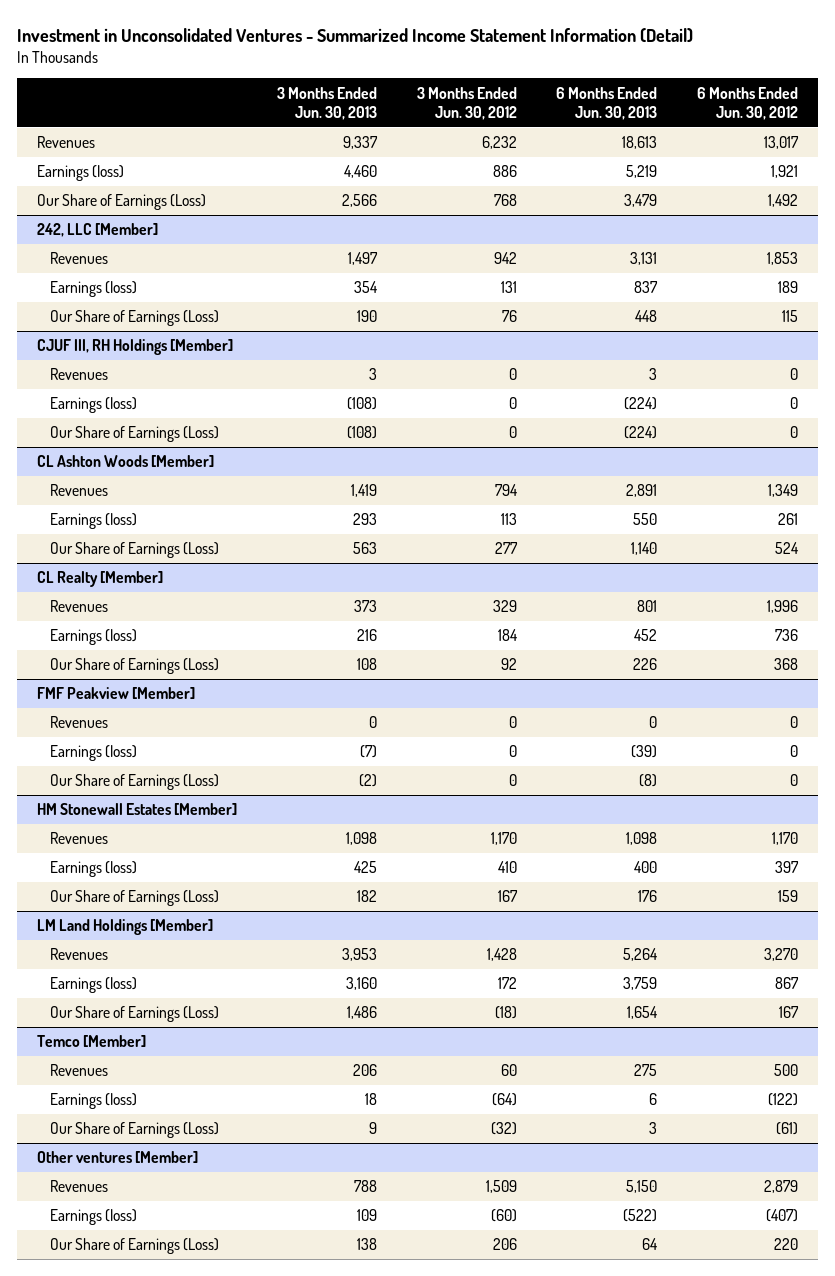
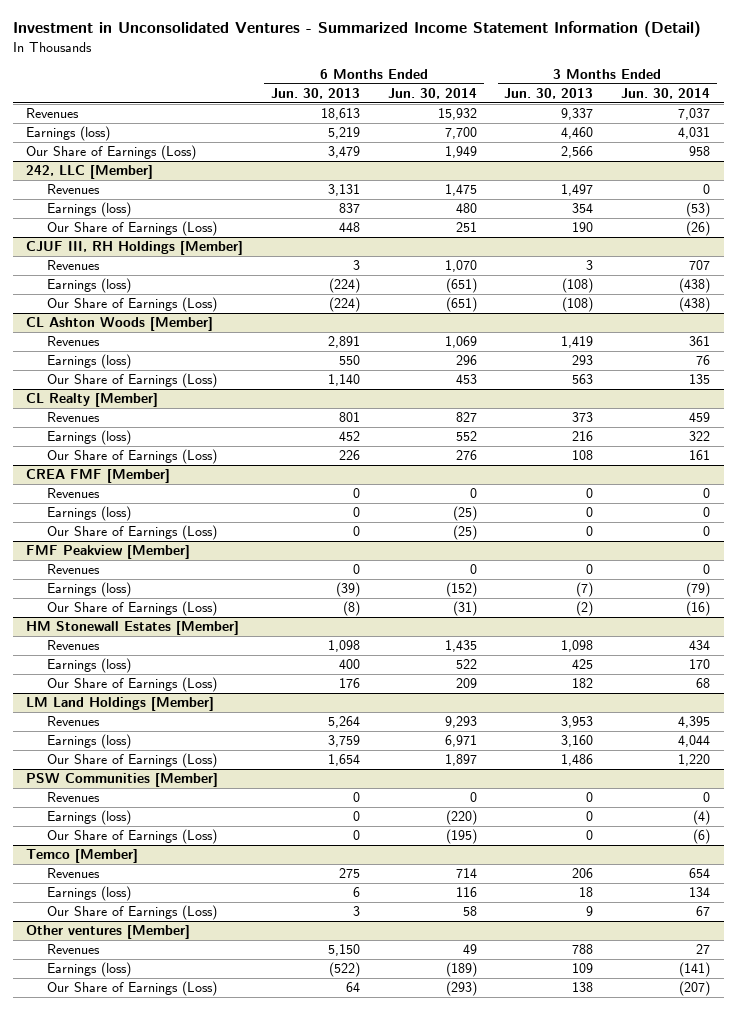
[416,86,517,120] 3 Months Ended Jun. 30, 2012 -> none
[697,86,799,120] 6 Months Ended Jun. 30, 2012 -> none
none -> [387,88,477,100] Jun. 30, 2014
none -> [621,88,711,100] Jun. 30, 2014
none -> [26,469,171,484] CREA FMF [Member]
none -> [47,488,101,499] Revenues
none -> [47,506,132,522] Earnings (loss)
none -> [47,525,218,541] Our Share of Earnings (Loss)
none -> [26,773,219,788] PSW Communities [Member]
none -> [47,792,101,803] Revenues
none -> [47,810,132,826] Earnings (loss)
none -> [47,829,218,845] Our Share of Earnings (Loss)

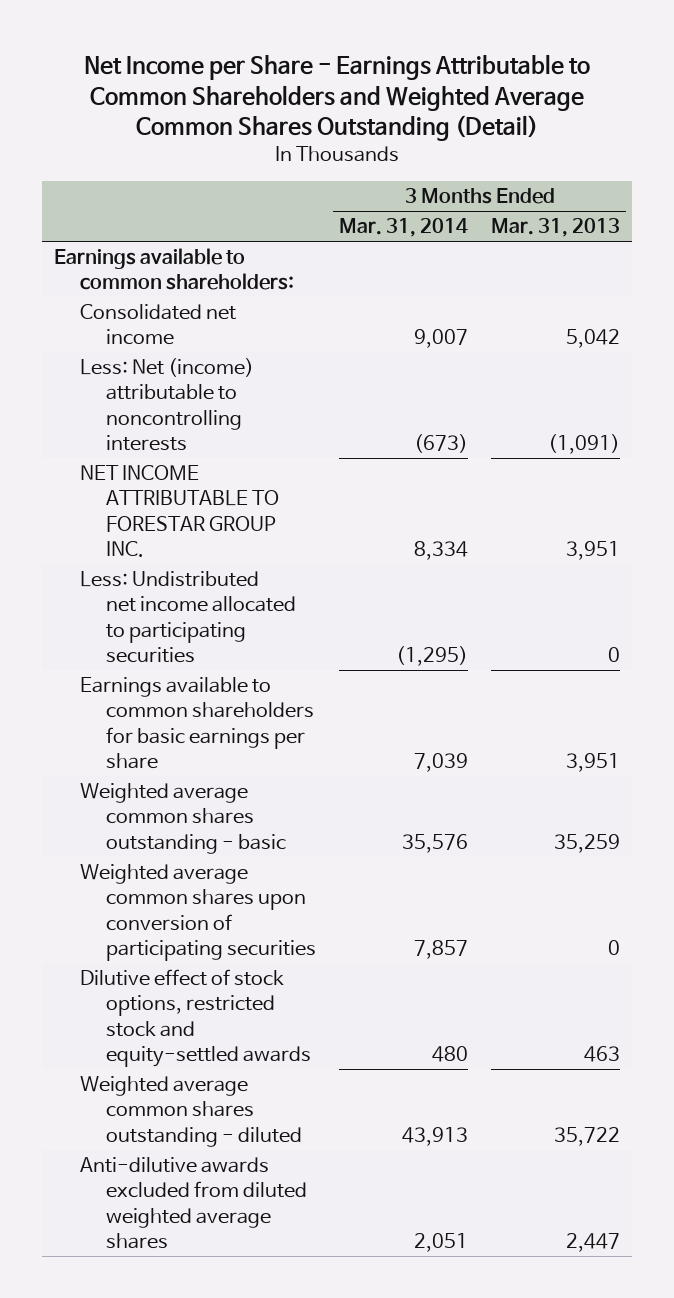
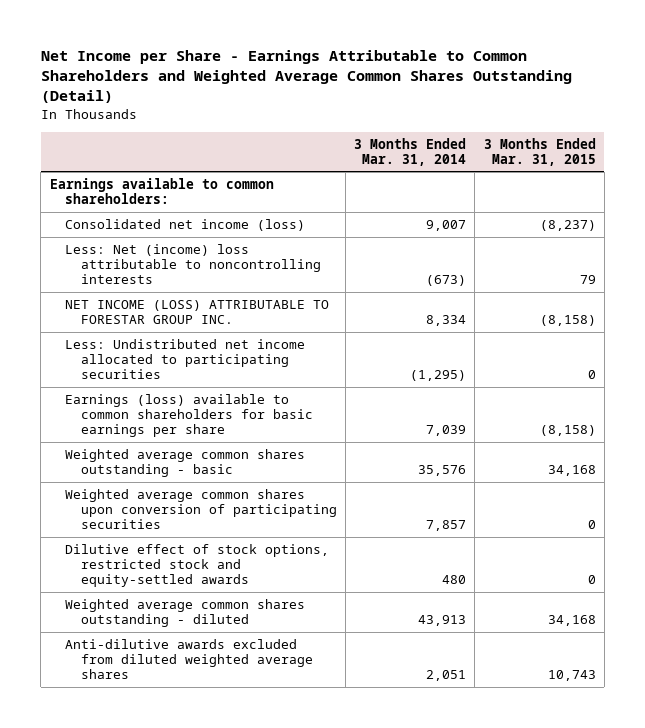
[491,218,621,238] Mar. 31, 2013 -> none
none -> [483,137,596,166] 3 Months Ended Mar. 31, 2015
[79,304,236,346] Consolidated net income -> [65,219,306,232] Consolidated net income (loss)
[79,358,254,451] Less: Net (income) attributable to noncontrolling interests -> [65,244,321,285] Less: Net (income) loss attributable to noncontrolling interests
[79,465,279,557] NET INCOME ATTRIBUTABLE TO FORESTAR GROUP INC. -> [65,300,330,325] NET INCOME (LOSS) ATTRIBUTABLE TO FORESTAR GROUP INC.
[79,677,314,769] Earnings available to common shareholders for basic earnings per share -> [65,394,313,438] Earnings (loss) available to common shareholders for basic earnings per share

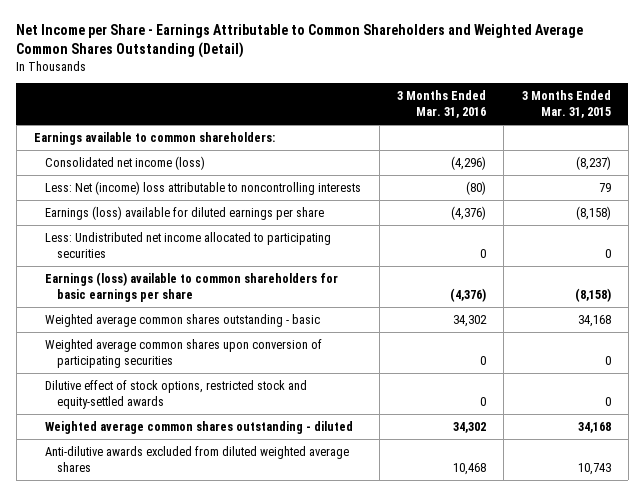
[354,137,467,166] 3 Months Ended Mar. 31, 2014 -> none
none -> [397,90,487,119] 3 Months Ended Mar. 31, 2016
[65,300,330,325] NET INCOME (LOSS) ATTRIBUTABLE TO FORESTAR GROUP INC. -> [45,205,325,220] Earnings (loss) available for diluted earnings per share

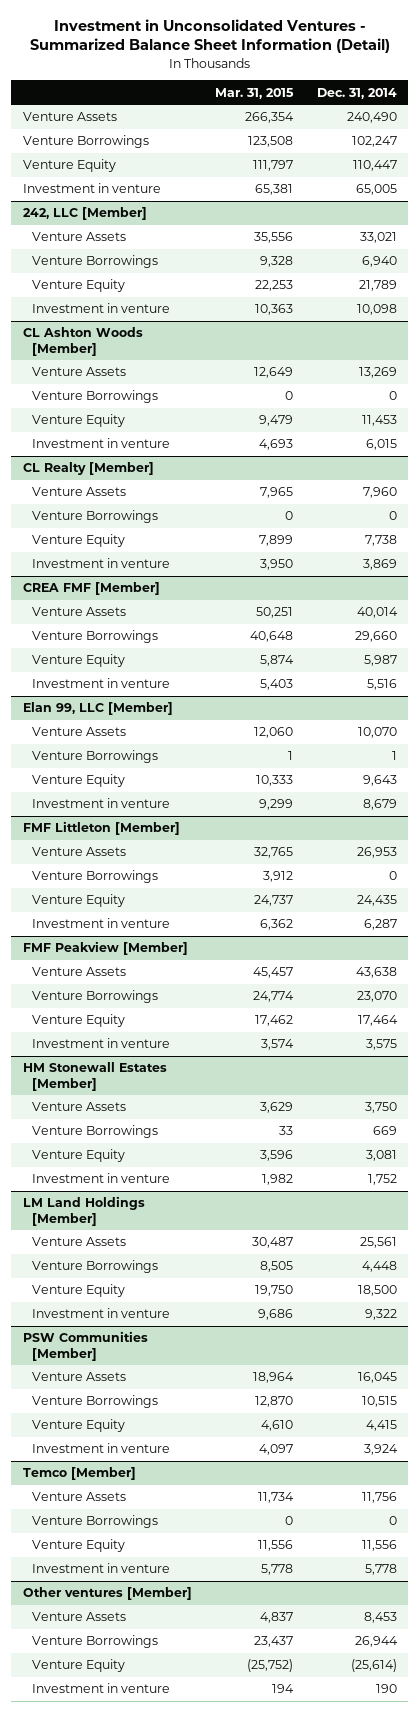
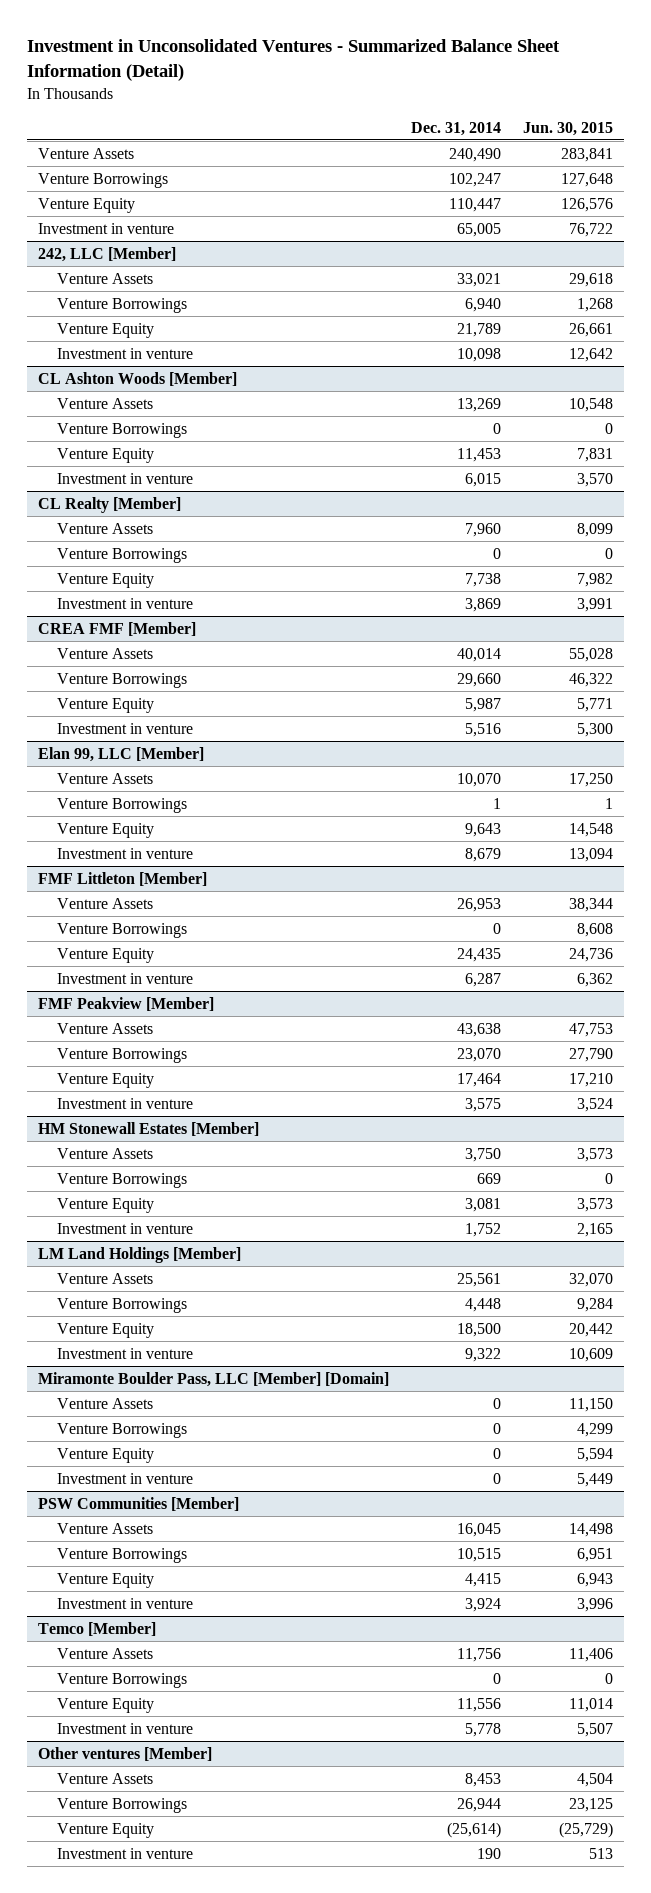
[215,87,295,99] Mar. 31, 2015 -> none
none -> [523,121,614,136] Jun. 30, 2015
none -> [37,1371,389,1387] Miramonte Boulder Pass, LLC [Member] [Domain]
none -> [56,1397,153,1409] Venture Assets
none -> [56,1422,187,1438] Venture Borrowings
none -> [56,1447,154,1463] Venture Equity
none -> [56,1472,193,1484] Investment in venture

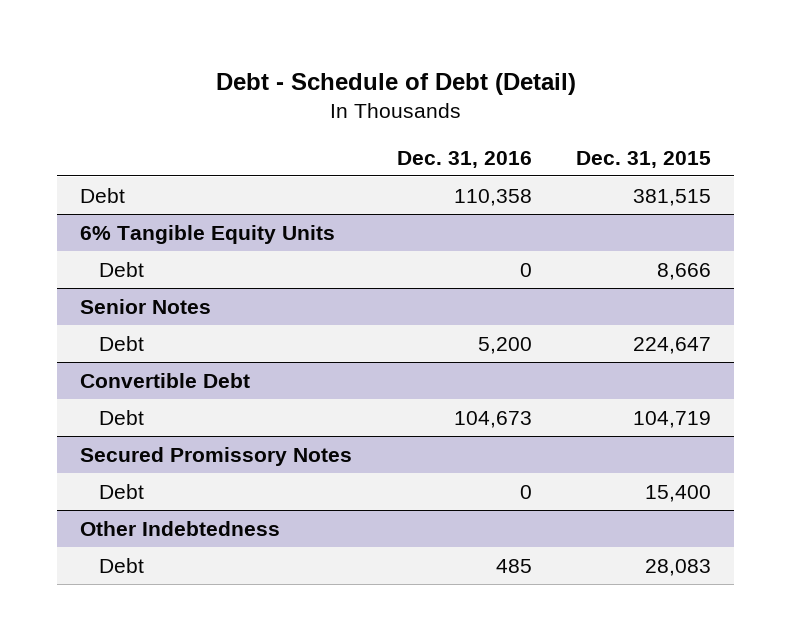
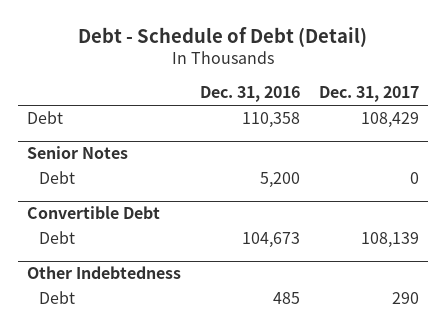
[576,150,712,168] Dec. 31, 2015 -> none
none -> [318,86,419,103] Dec. 31, 2017
[79,224,335,244] 6% Tangible Equity Units -> none
[99,261,145,277] Debt -> none
[79,446,352,466] Secured Promissory Notes -> none
[99,483,145,499] Debt -> none

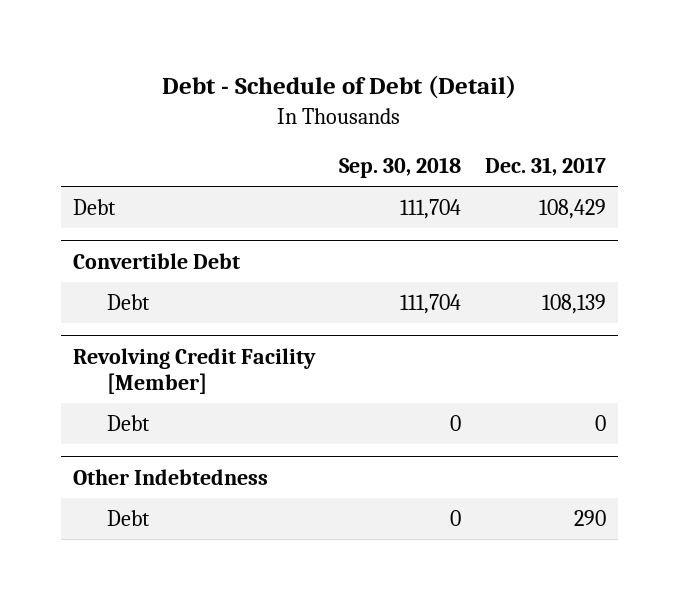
[199,86,300,103] Dec. 31, 2016 -> none
none -> [338,157,461,179] Sep. 30, 2018
[27,146,129,160] Senior Notes -> none
[38,171,75,185] Debt -> none
none -> [72,347,316,394] Revolving Credit Facility [Member]
none -> [106,414,150,431] Debt

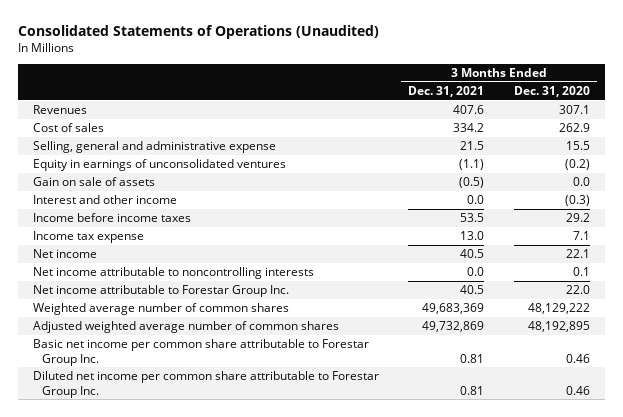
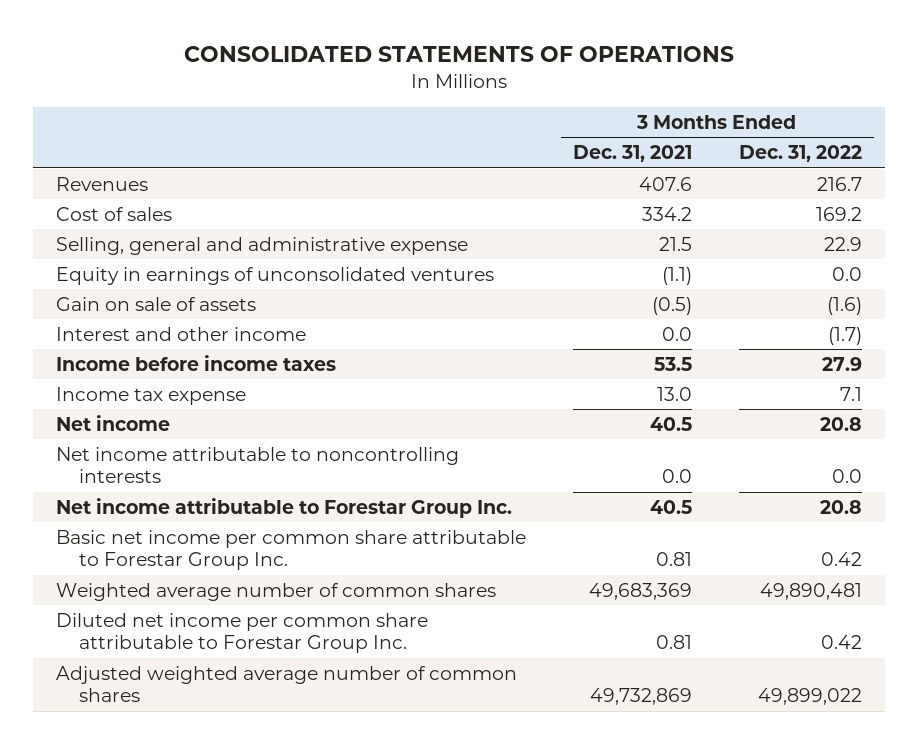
[17,25,379,40] Consolidated Statements of Operations (Unaudited) -> [183,46,734,63] CONSOLIDATED STATEMENTS OF OPERATIONS
[513,85,590,97] Dec. 31, 2020 -> none
none -> [738,145,862,163] Dec. 31, 2022
[32,303,289,316] Weighted average number of common shares -> [56,582,497,601] Weighted average number of common shares
[32,321,339,334] Adjusted weighted average number of common shares -> [56,665,518,703] Adjusted weighted average number of common shares

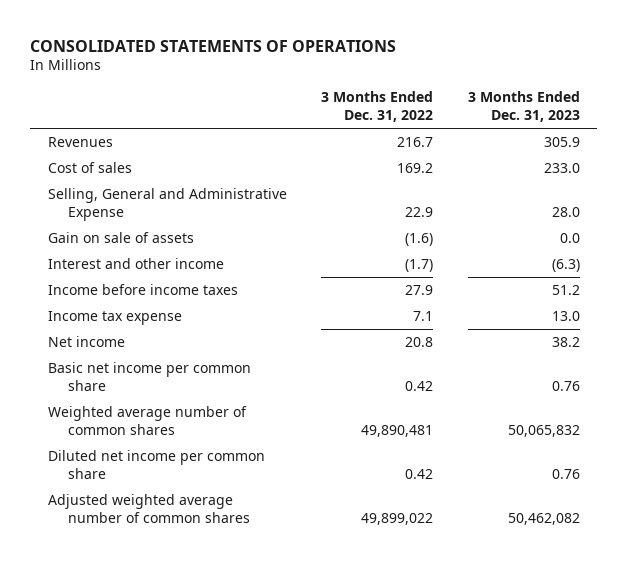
[572,145,692,163] Dec. 31, 2021 -> none
none -> [468,91,581,123] 3 Months Ended Dec. 31, 2023
[56,266,495,285] Equity in earnings of unconsolidated ventures -> none
[56,236,469,255] Selling, general and administrative expense -> [47,187,287,221] Selling, General and Administrative Expense
[56,446,460,484] Net income attributable to noncontrolling interests -> none
[56,497,513,518] Net income attributable to Forestar Group Inc. -> none
[56,529,527,571] Basic net income per common share attributable to Forestar Group Inc. -> [47,361,251,391] Basic net income per common share
[56,612,429,654] Diluted net income per common share attributable to Forestar Group Inc. -> [47,449,265,479] Diluted net income per common share

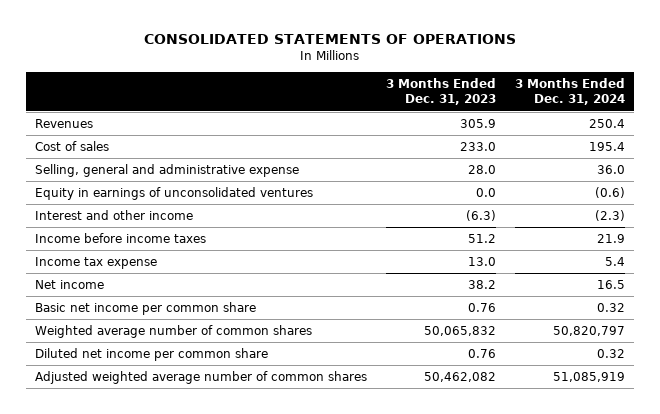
[321,91,434,123] 3 Months Ended Dec. 31, 2022 -> none
none -> [514,78,625,106] 3 Months Ended Dec. 31, 2024
[47,231,194,243] Gain on sale of assets -> none
[47,187,287,221] Selling, General and Administrative Expense -> [35,163,300,177] Selling, general and administrative expense
none -> [35,186,314,200] Equity in earnings of unconsolidated ventures

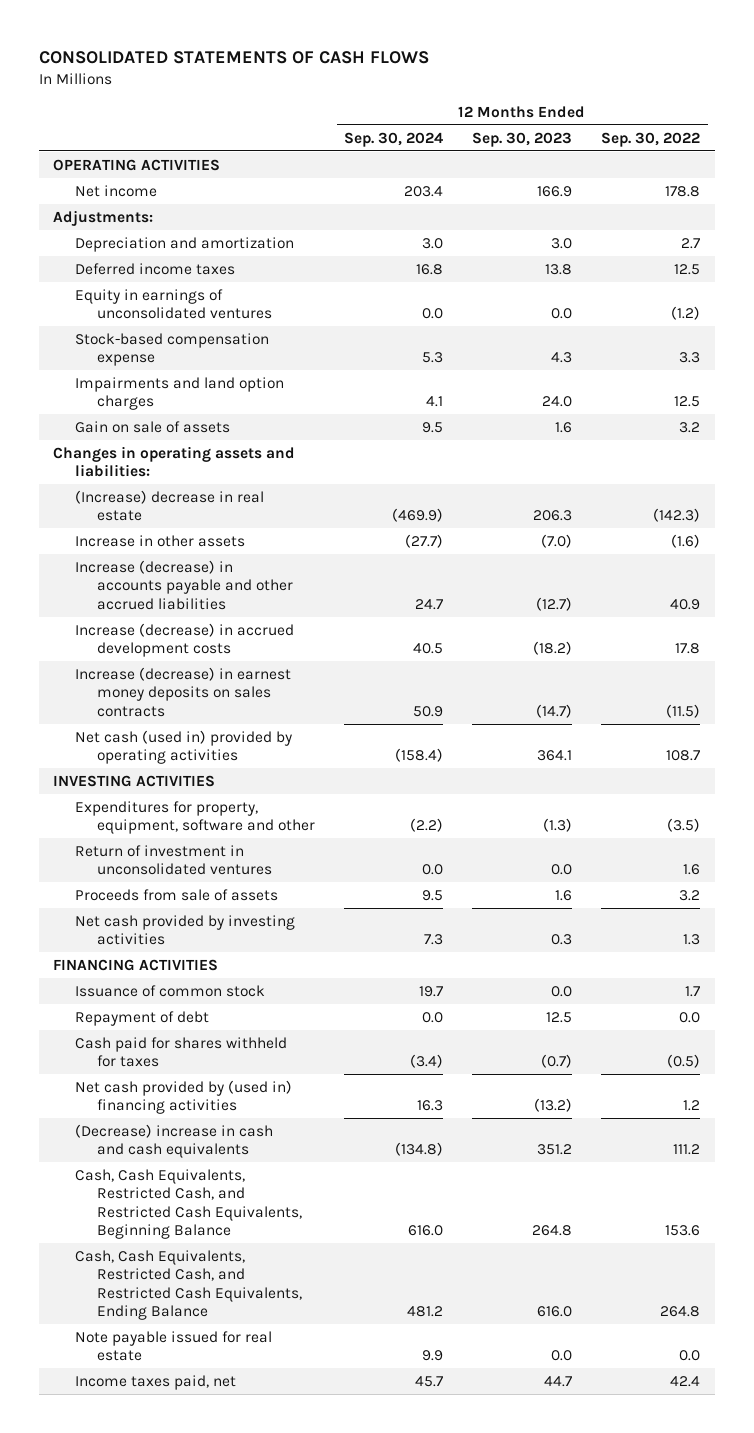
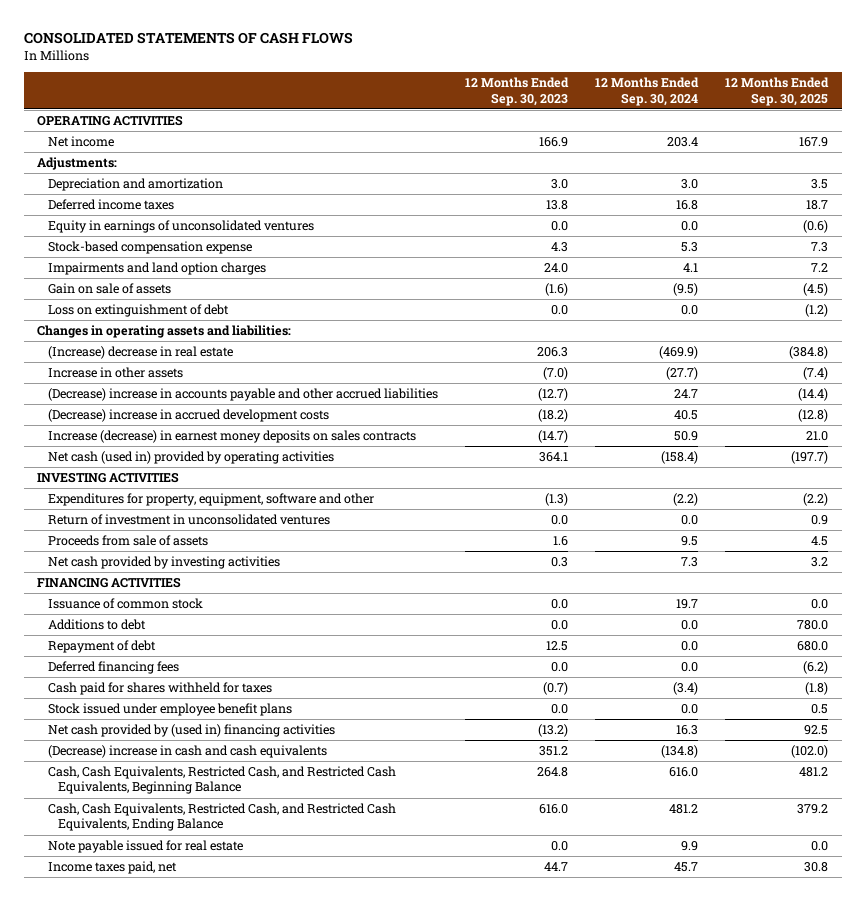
[601,131,701,147] Sep. 30, 2022 -> none
none -> [725,77,830,106] 12 Months Ended Sep. 30, 2025
[421,421,443,433] 9.5 -> [672,283,698,297] (9.5)
[555,421,573,433] 1.6 -> [544,283,568,297] (1.6)
none -> [47,304,229,318] Loss on extinguishment of debt
[75,559,293,610] Increase (decrease) in accounts payable and other accrued liabilities -> [47,388,438,402] (Decrease) increase in accounts payable and other accrued liabilities
[75,622,295,658] Increase (decrease) in accrued development costs -> [47,409,329,423] (Decrease) increase in accrued development costs
none -> [47,619,146,631] Additions to debt
none -> [47,661,179,675] Deferred financing fees
none -> [47,703,292,717] Stock issued under employee benefit plans

